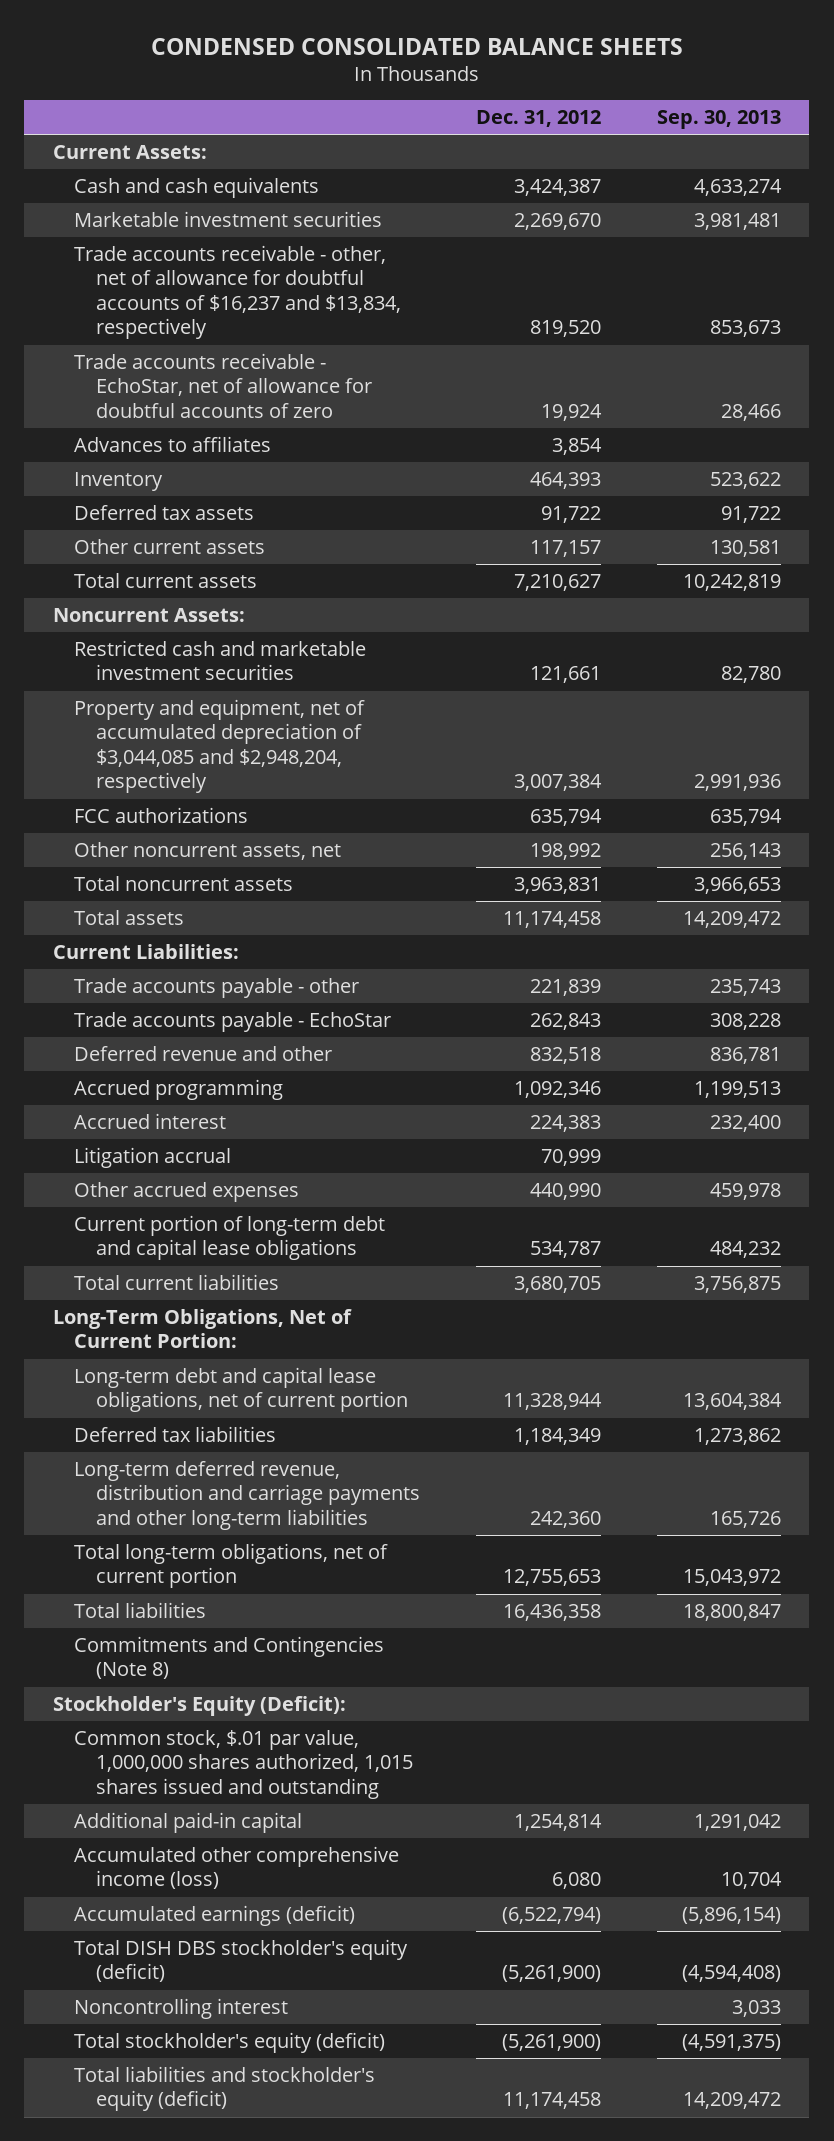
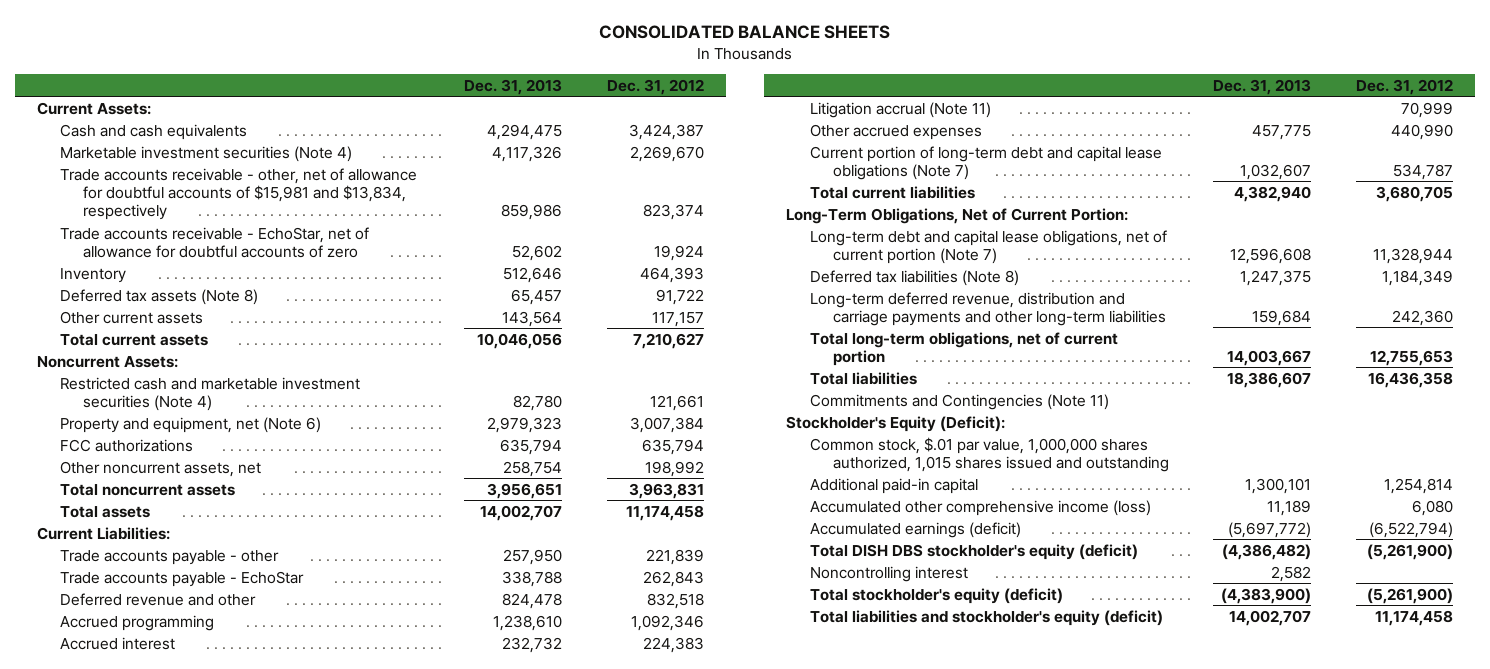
[150,37,683,55] CONDENSED CONSOLIDATED BALANCE SHEETS -> [598,25,890,40] CONSOLIDATED BALANCE SHEETS
[657,110,782,130] Sep. 30, 2013 -> none
none -> [463,78,562,95] Dec. 31, 2013
[74,210,383,227] Marketable investment securities -> [60,145,353,162] Marketable investment securities (Note 4)
[74,244,401,340] Trade accounts receivable - other, net of allowance for doubtful accounts of $16,237 and $13,834, respectively -> [60,167,418,221] Trade accounts receivable - other, net of allowance for doubtful accounts of $15,981 and $13,834, respectively
[530,320,602,338] 819,520 -> [642,204,704,221] 823,374
[74,435,272,452] Advances to affiliates -> none
[74,504,255,520] Deferred tax assets -> [60,288,259,305] Deferred tax assets (Note 8)
[74,639,367,681] Restricted cash and marketable investment securities -> [60,376,361,411] Restricted cash and marketable investment securities (Note 4)
[74,698,366,794] Property and equipment, net of accumulated depreciation of $3,044,085 and $2,948,204, respectively -> [60,416,322,433] Property and equipment, net (Note 6)
[74,1146,232,1168] Litigation accrual -> [809,101,991,118] Litigation accrual (Note 11)
[74,1214,386,1261] Current portion of long-term debt and capital lease obligations -> [809,145,1162,180] Current portion of long-term debt and capital lease obligations (Note 7)
[74,1366,408,1413] Long-term debt and capital lease obligations, net of current portion -> [809,229,1167,264] Long-term debt and capital lease obligations, net of current portion (Note 7)
[74,1425,277,1442] Deferred tax liabilities -> [809,269,1019,286] Deferred tax liabilities (Note 8)
[74,1635,385,1680] Commitments and Contingencies (Note 8) -> [809,393,1109,410] Commitments and Contingencies (Note 11)

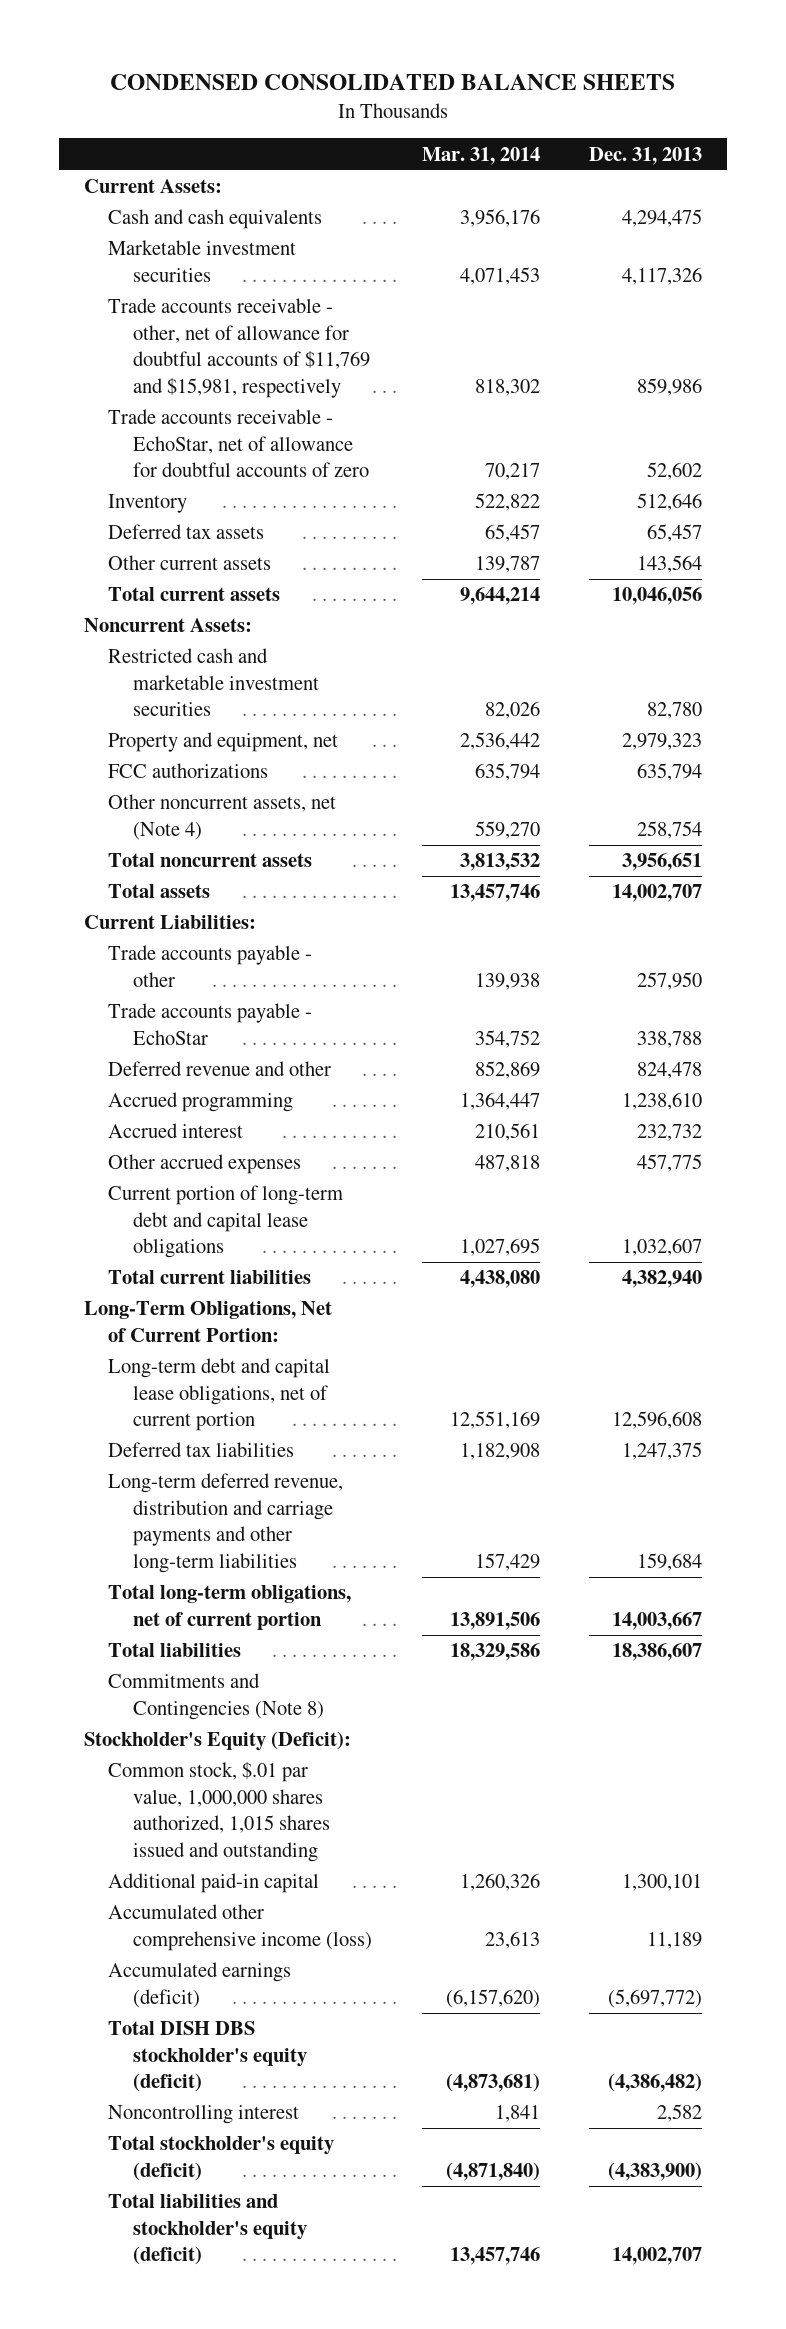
[598,25,890,40] CONSOLIDATED BALANCE SHEETS -> [110,74,676,91] CONDENSED CONSOLIDATED BALANCE SHEETS
[606,78,704,95] Dec. 31, 2012 -> none
none -> [421,146,540,165] Mar. 31, 2014
[60,145,353,162] Marketable investment securities (Note 4) -> [108,240,297,282] Marketable investment securities
[60,167,418,221] Trade accounts receivable - other, net of allowance for doubtful accounts of $15,981 and $13,834, respectively -> [108,298,370,398] Trade accounts receivable - other, net of allowance for doubtful accounts of $11,769 and $15,981, respectively
[60,288,259,305] Deferred tax assets (Note 8) -> [108,524,265,540] Deferred tax assets
[60,376,361,411] Restricted cash and marketable investment securities (Note 4) -> [108,648,319,717] Restricted cash and marketable investment securities
[60,416,322,433] Property and equipment, net (Note 6) -> [108,732,339,753] Property and equipment, net
[60,460,262,477] Other noncurrent assets, net -> [108,794,337,840] Other noncurrent assets, net (Note 4)
[809,101,991,118] Litigation accrual (Note 11) -> none
[809,145,1162,180] Current portion of long-term debt and capital lease obligations (Note 7) -> [108,1185,344,1259] Current portion of long-term debt and capital lease obligations
[809,229,1167,264] Long-term debt and capital lease obligations, net of current portion (Note 7) -> [108,1358,331,1432] Long-term debt and capital lease obligations, net of current portion
[809,269,1019,286] Deferred tax liabilities (Note 8) -> [108,1442,295,1458] Deferred tax liabilities
[809,393,1109,410] Commitments and Contingencies (Note 11) -> [108,1673,324,1720] Commitments and Contingencies (Note 8)

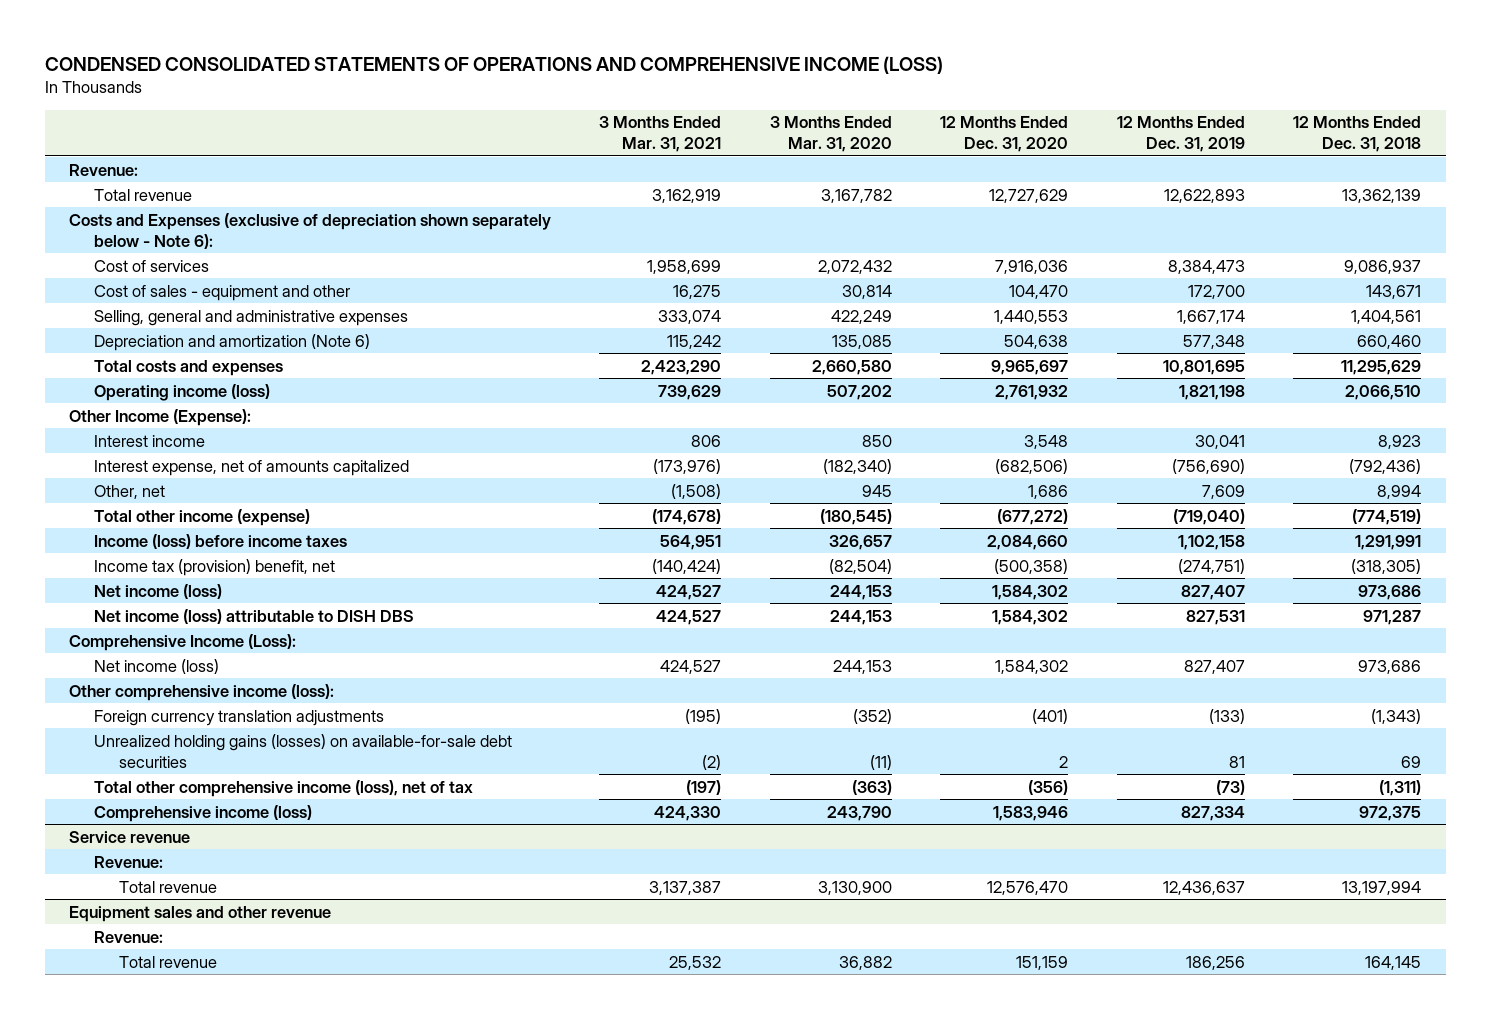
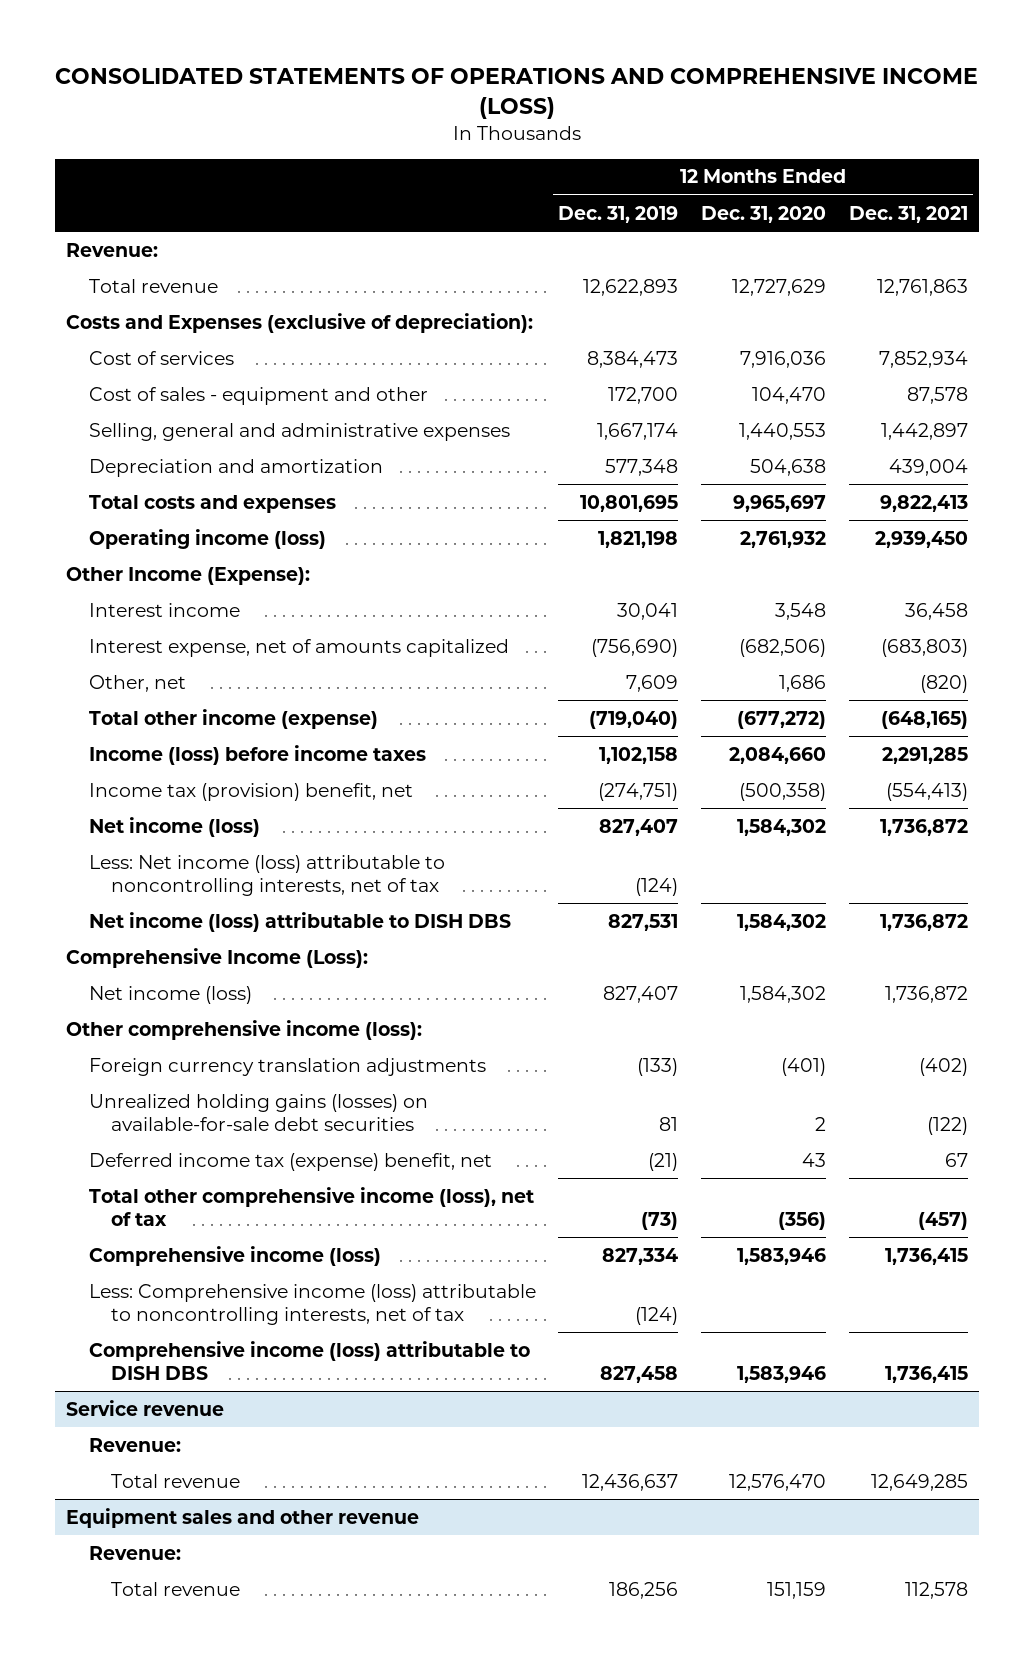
[44,55,943,74] CONDENSED CONSOLIDATED STATEMENTS OF OPERATIONS AND COMPREHENSIVE INCOME (LOSS) -> [54,68,978,119] CONSOLIDATED STATEMENTS OF OPERATIONS AND COMPREHENSIVE INCOME (LOSS)
[599,116,722,153] 3 Months Ended Mar. 31, 2021 -> none
[769,116,892,153] 3 Months Ended Mar. 31, 2020 -> none
[1293,116,1422,153] 12 Months Ended Dec. 31, 2018 -> none
none -> [848,205,968,223] Dec. 31, 2021
[68,212,551,249] Costs and Expenses (exclusive of depreciation shown separately below - Note 6): -> [66,312,534,333] Costs and Expenses (exclusive of depreciation):
[93,333,370,351] Depreciation and amortization (Note 6) -> [88,458,383,477] Depreciation and amortization
none -> [88,854,445,896] Less: Net income (loss) attributable to noncontrolling interests, net of tax
none -> [88,1152,492,1171] Deferred income tax (expense) benefit, net
none -> [88,1283,536,1325] Less: Comprehensive income (loss) attributable to noncontrolling interests, net of tax
none -> [88,1340,530,1380] Comprehensive income (loss) attributable to DISH DBS

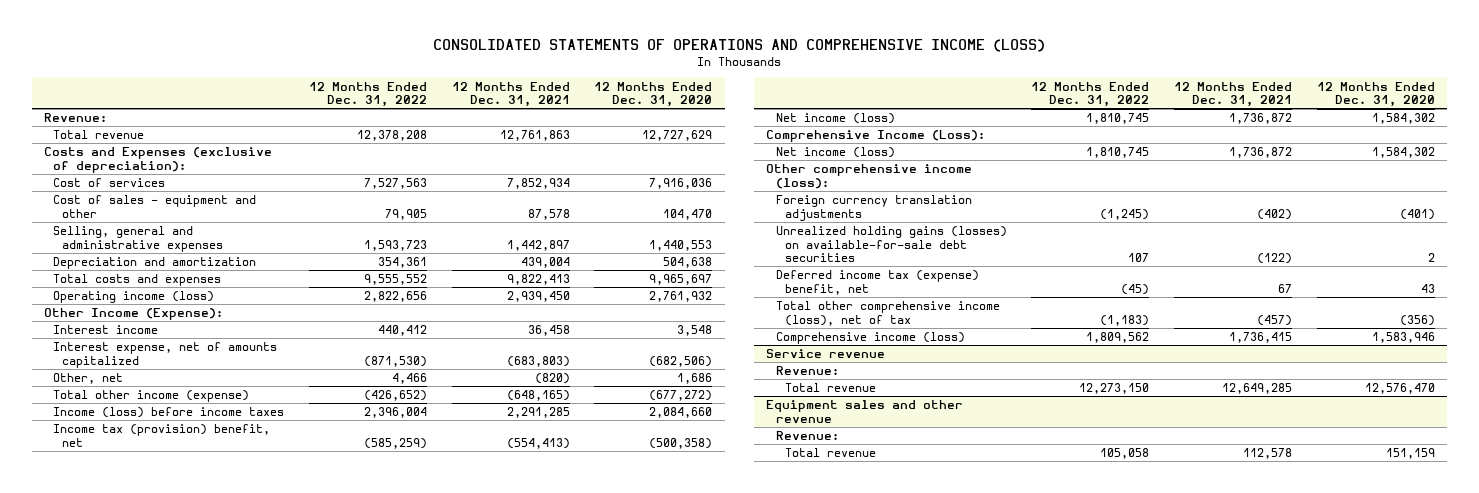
[558,205,679,223] Dec. 31, 2019 -> none
none -> [309,81,428,108] 12 Months Ended Dec. 31, 2022
[88,854,445,896] Less: Net income (loss) attributable to noncontrolling interests, net of tax -> none
[88,911,511,932] Net income (loss) attributable to DISH DBS -> none
[88,1283,536,1325] Less: Comprehensive income (loss) attributable to noncontrolling interests, net of tax -> none
[88,1340,530,1380] Comprehensive income (loss) attributable to DISH DBS -> none

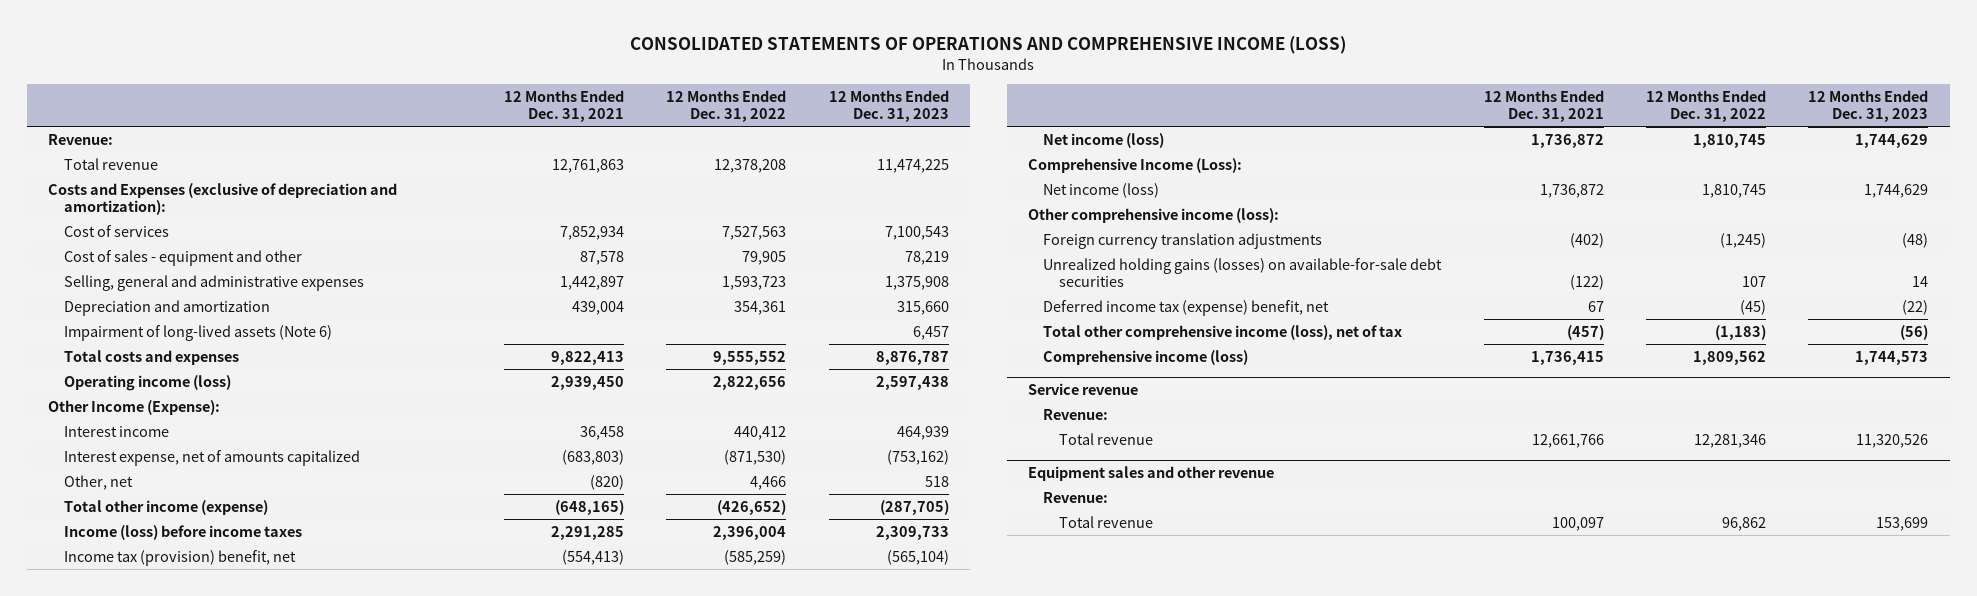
[594,81,713,108] 12 Months Ended Dec. 31, 2020 -> none
none -> [828,90,949,123] 12 Months Ended Dec. 31, 2023
[44,147,273,173] Costs and Expenses (exclusive of depreciation): -> [48,182,398,215] Costs and Expenses (exclusive of depreciation and amortization):
none -> [63,324,332,341] Impairment of long-lived assets (Note 6)
[1079,383,1150,395] 12,273,150 -> [1694,433,1767,448] 12,281,346
[1222,383,1293,395] 12,649,285 -> [1531,433,1604,448] 12,661,766
[1100,448,1150,460] 105,058 -> [1722,516,1767,531] 96,862
[1243,448,1293,460] 112,578 -> [1551,516,1604,531] 100,097

